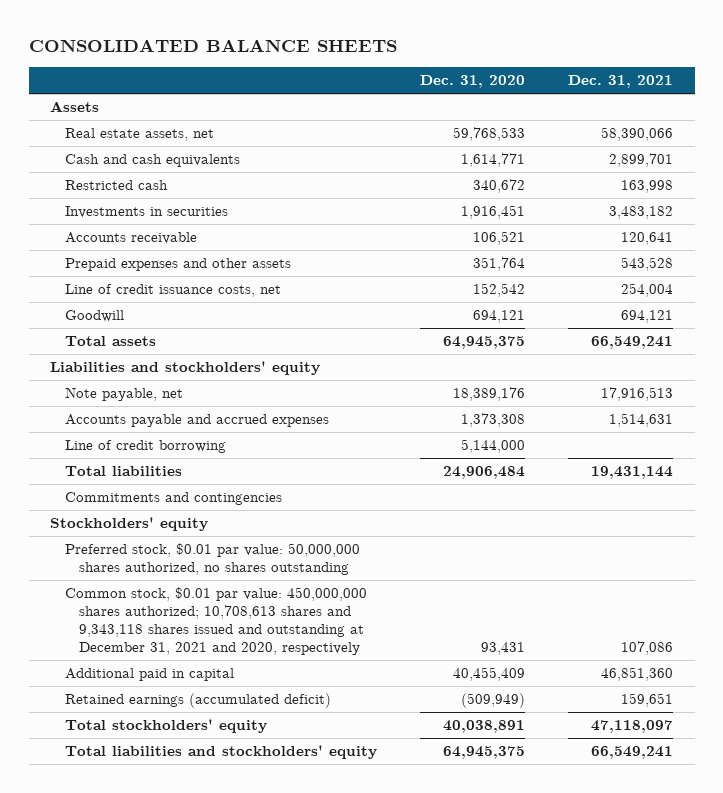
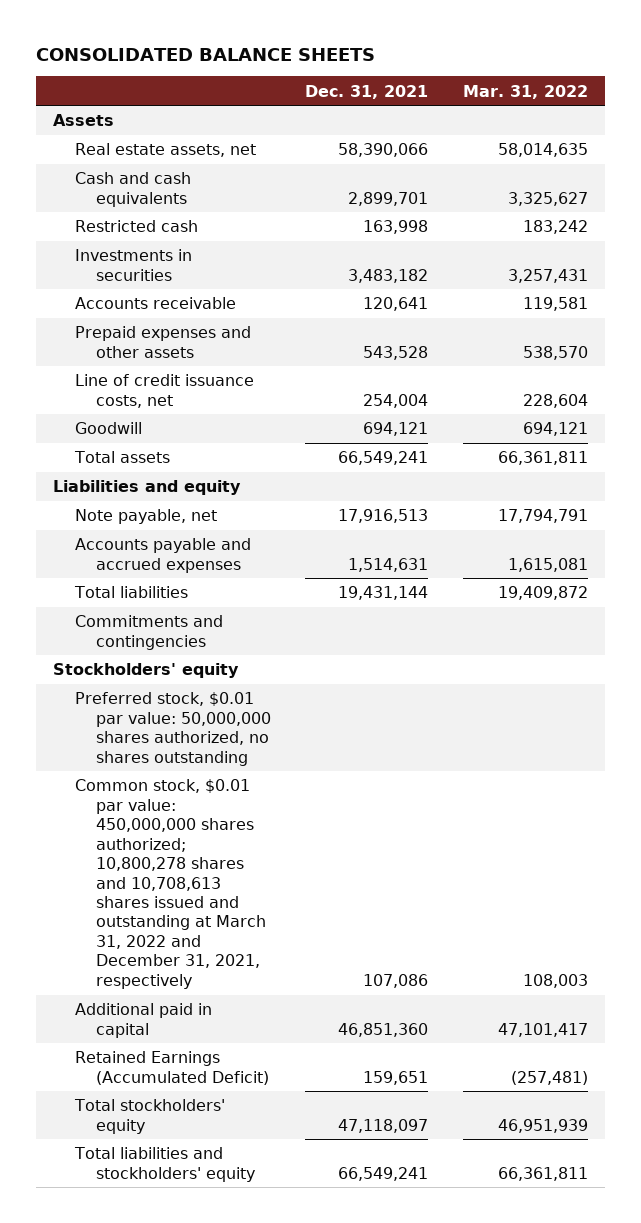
[419,75,525,89] Dec. 31, 2020 -> none
none -> [462,84,588,99] Mar. 31, 2022
[50,361,321,376] Liabilities and stockholders' equity -> [53,480,242,496] Liabilities and equity
[64,440,226,454] Line of credit borrowing -> none
[64,587,367,655] Common stock, $0.01 par value: 450,000,000 shares authorized; 10,708,613 shares and 9,343,118 shares issued and outstanding at December 31, 2021 and 2020, respectively -> [74,779,267,989] Common stock, $0.01 par value: 450,000,000 shares authorized; 10,800,278 shares and 10,708,613 shares issued and outstanding at March 31, 2022 and December 31, 2021, respectively
[64,693,331,709] Retained earnings (accumulated deficit) -> [74,1051,270,1085] Retained Earnings (Accumulated Deficit)

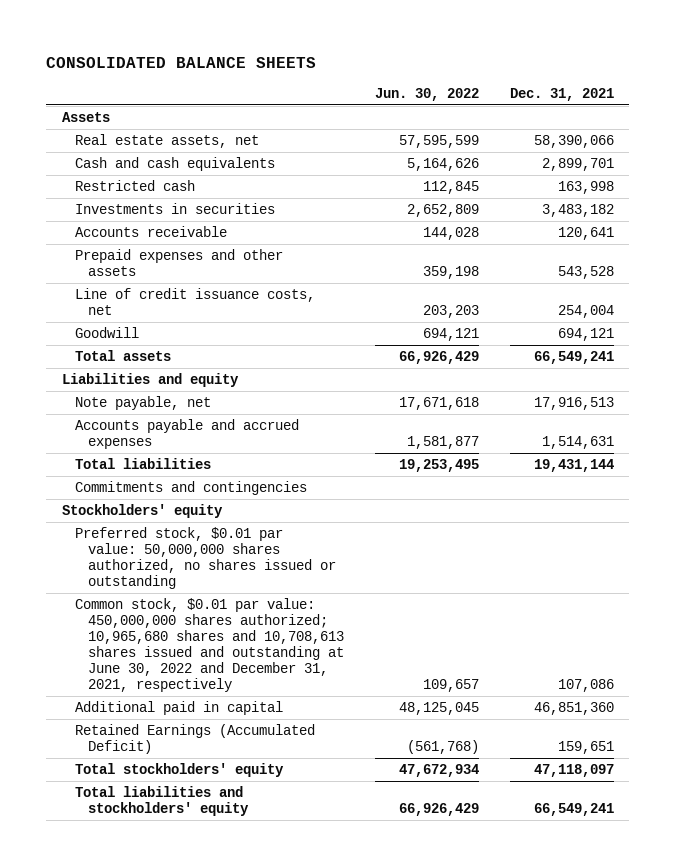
[462,84,588,99] Mar. 31, 2022 -> none
none -> [374,87,479,101] Jun. 30, 2022
[74,692,272,766] Preferred stock, $0.01 par value: 50,000,000 shares authorized, no shares outstanding -> [74,527,336,590] Preferred stock, $0.01 par value: 50,000,000 shares authorized, no shares issued or outstanding
[74,779,267,989] Common stock, $0.01 par value: 450,000,000 shares authorized; 10,800,278 shares and 10,708,613 shares issued and outstanding at March 31, 2022 and December 31, 2021, respectively -> [74,598,344,693] Common stock, $0.01 par value: 450,000,000 shares authorized; 10,965,680 shares and 10,708,613 shares issued and outstanding at June 30, 2022 and December 31, 2021, respectively

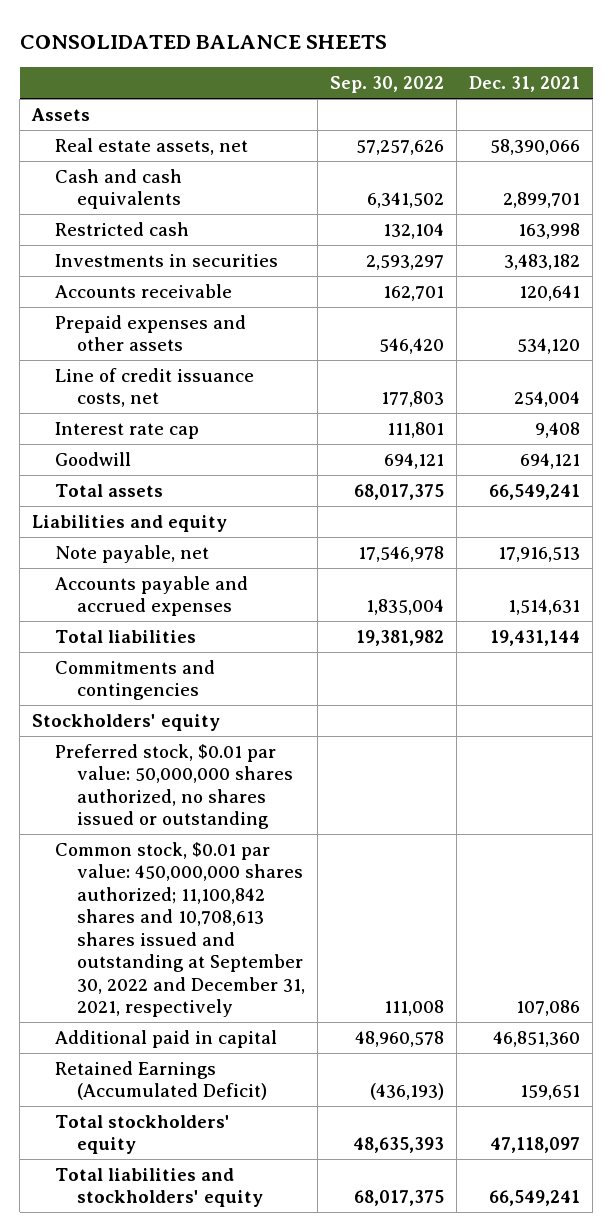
[374,87,479,101] Jun. 30, 2022 -> none
none -> [330,76,445,94] Sep. 30, 2022
[557,266,614,280] 543,528 -> [517,338,581,355] 534,120
none -> [54,421,199,439] Interest rate cap
[74,598,344,693] Common stock, $0.01 par value: 450,000,000 shares authorized; 10,965,680 shares and 10,708,613 shares issued and outstanding at June 30, 2022 and December 31, 2021, respectively -> [54,841,306,1017] Common stock, $0.01 par value: 450,000,000 shares authorized; 11,100,842 shares and 10,708,613 shares issued and outstanding at September 30, 2022 and December 31, 2021, respectively

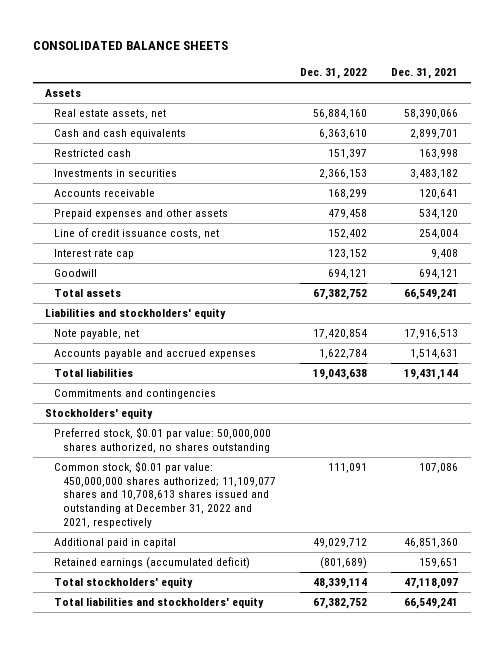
[330,76,445,94] Sep. 30, 2022 -> none
none -> [300,68,368,80] Dec. 31, 2022
[32,514,228,532] Liabilities and equity -> [44,308,226,320] Liabilities and stockholders' equity
[54,743,294,830] Preferred stock, $0.01 par value: 50,000,000 shares authorized, no shares issued or outstanding -> [53,427,271,453] Preferred stock, $0.01 par value: 50,000,000 shares authorized, no shares outstanding
[54,841,306,1017] Common stock, $0.01 par value: 450,000,000 shares authorized; 11,100,842 shares and 10,708,613 shares issued and outstanding at September 30, 2022 and December 31, 2021, respectively -> [53,461,276,528] Common stock, $0.01 par value: 450,000,000 shares authorized; 11,109,077 shares and 10,708,613 shares issued and outstanding at December 31, 2022 and 2021, respectively
[54,1060,268,1101] Retained Earnings (Accumulated Deficit) -> [53,557,250,570] Retained earnings (accumulated deficit)

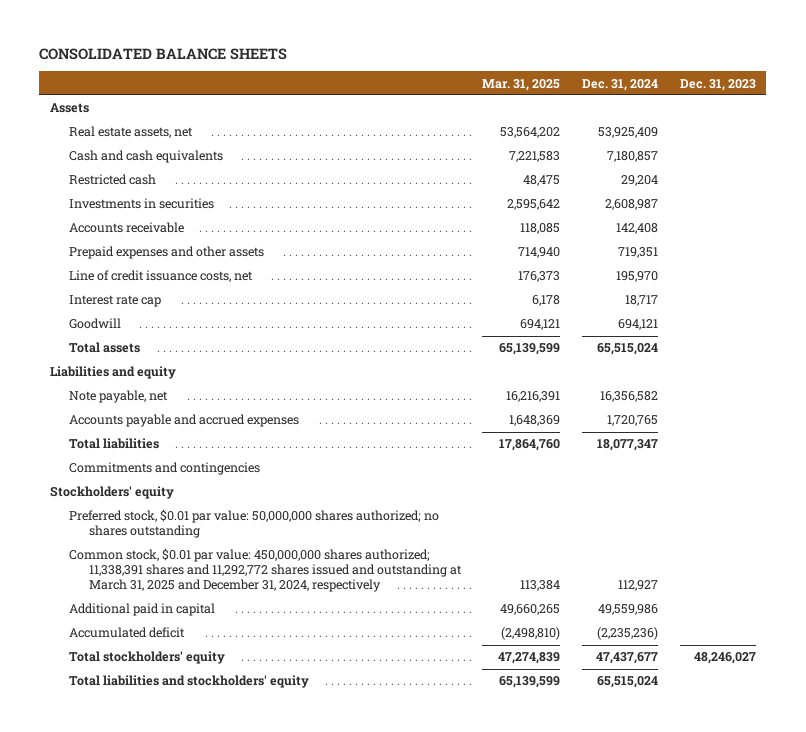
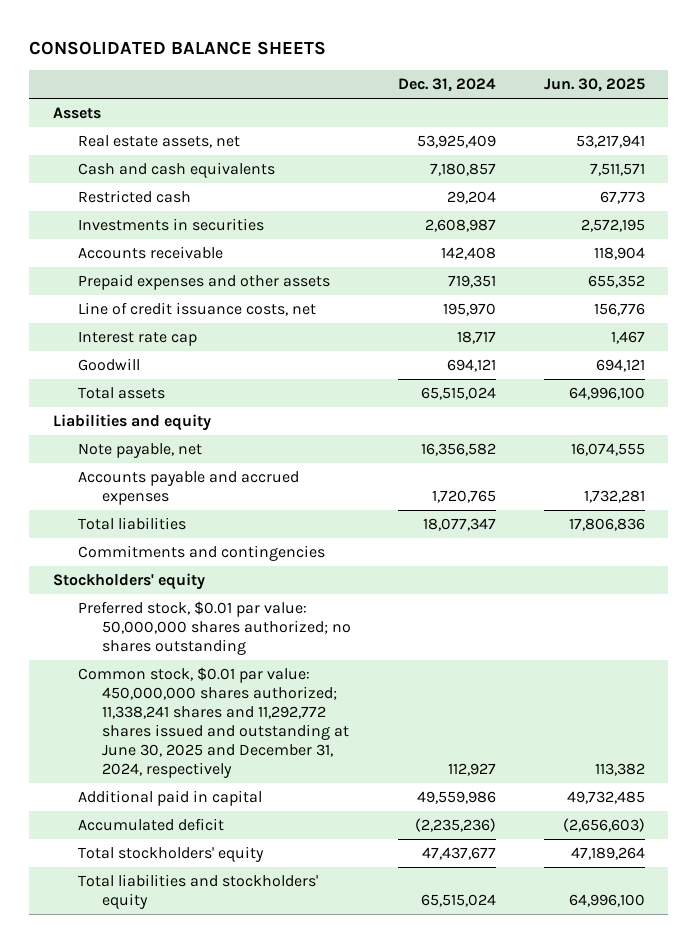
[482,78,561,91] Mar. 31, 2025 -> none
[679,78,756,91] Dec. 31, 2023 -> none
none -> [543,78,645,93] Jun. 30, 2025
[69,548,462,593] Common stock, $0.01 par value: 450,000,000 shares authorized; 11,338,391 shares and 11,292,772 shares issued and outstanding at March 31, 2025 and December 31, 2024, respectively -> [77,667,350,778] Common stock, $0.01 par value: 450,000,000 shares authorized; 11,338,241 shares and 11,292,772 shares issued and outstanding at June 30, 2025 and December 31, 2024, respectively

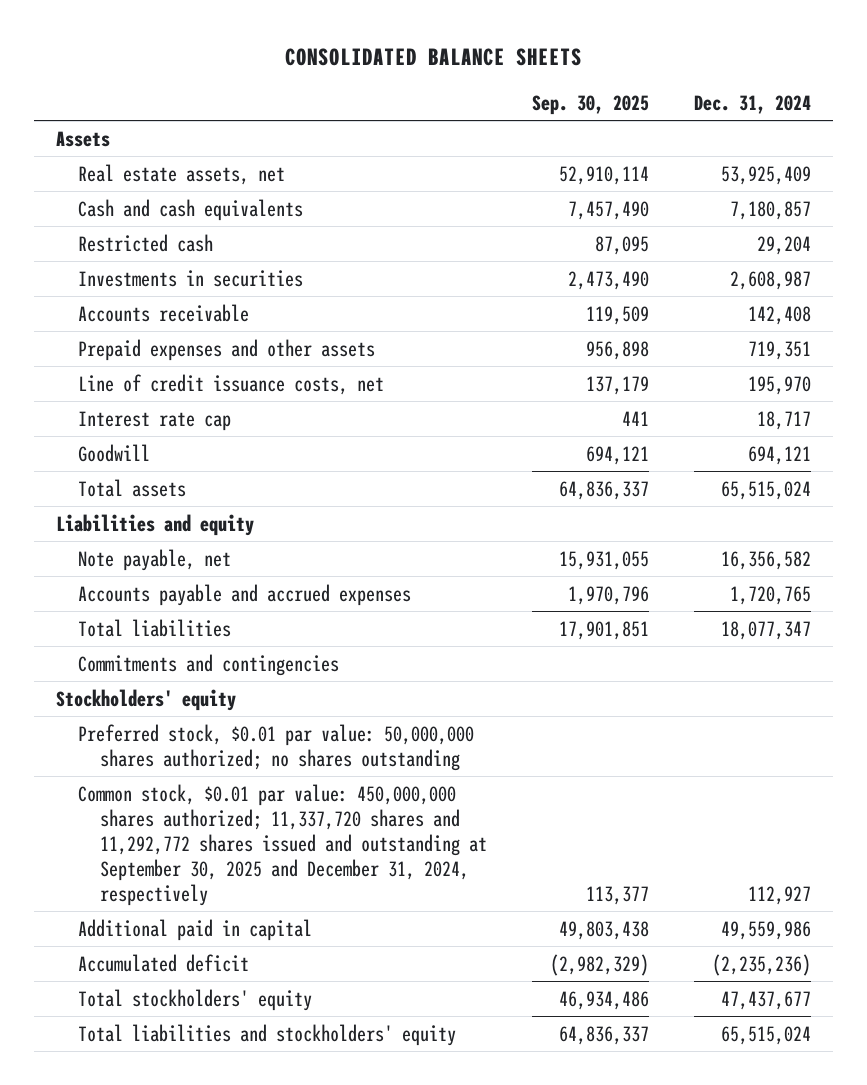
[543,78,645,93] Jun. 30, 2025 -> none
none -> [531,95,649,116] Sep. 30, 2025
[77,667,350,778] Common stock, $0.01 par value: 450,000,000 shares authorized; 11,338,241 shares and 11,292,772 shares issued and outstanding at June 30, 2025 and December 31, 2024, respectively -> [77,783,487,906] Common stock, $0.01 par value: 450,000,000 shares authorized; 11,337,720 shares and 11,292,772 shares issued and outstanding at September 30, 2025 and December 31, 2024, respectively

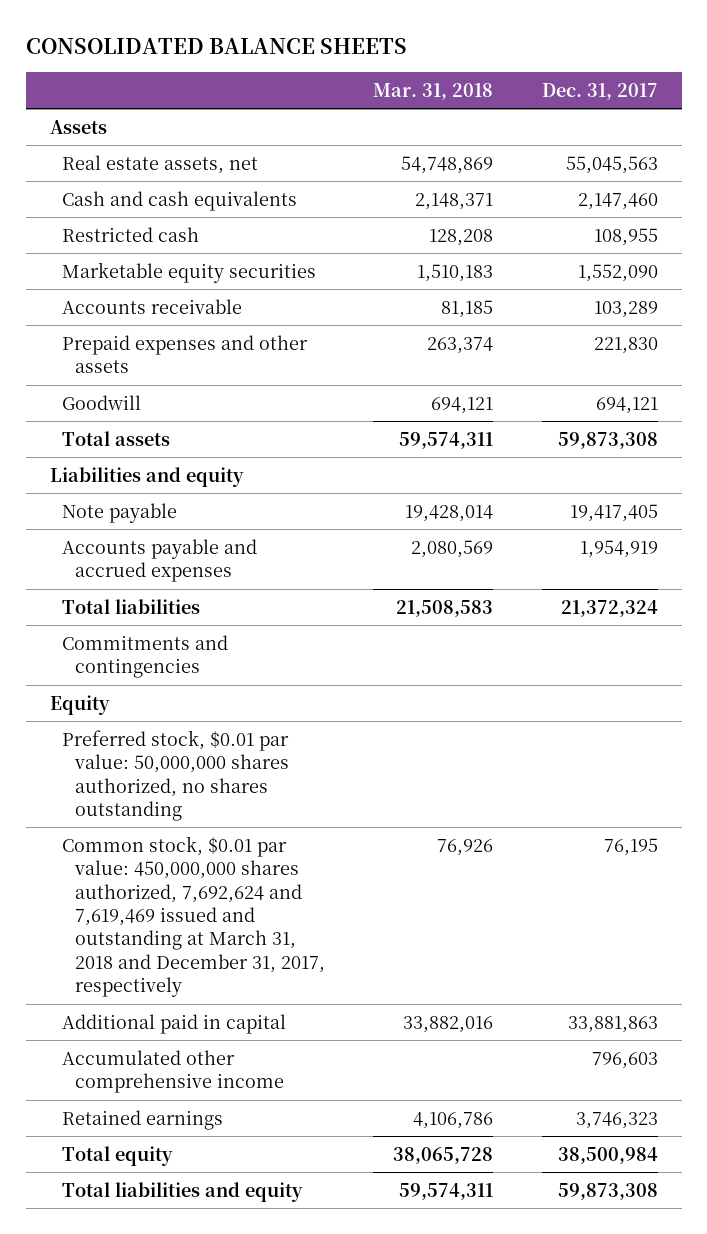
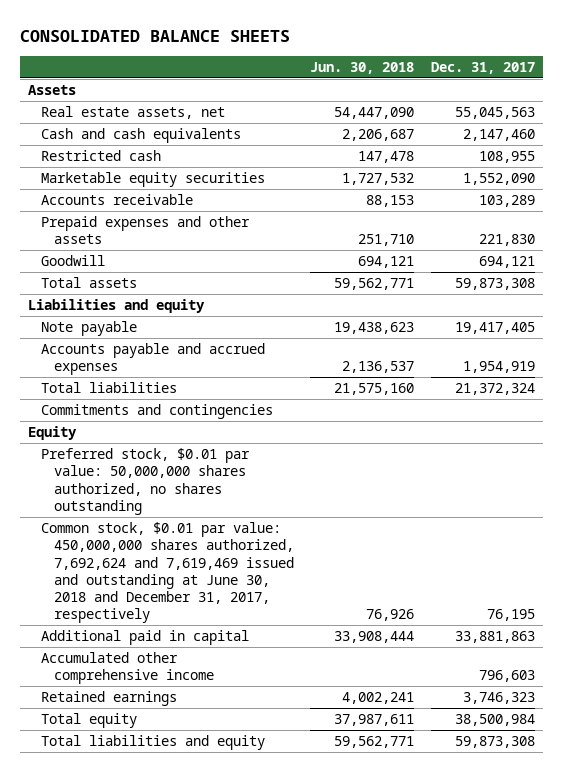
[373,82,494,100] Mar. 31, 2018 -> none
none -> [310,61,415,74] Jun. 30, 2018
[62,835,326,998] Common stock, $0.01 par value: 450,000,000 shares authorized, 7,692,624 and 7,619,469 issued and outstanding at March 31, 2018 and December 31, 2017, respectively -> [40,521,295,624] Common stock, $0.01 par value: 450,000,000 shares authorized, 7,692,624 and 7,619,469 issued and outstanding at June 30, 2018 and December 31, 2017, respectively

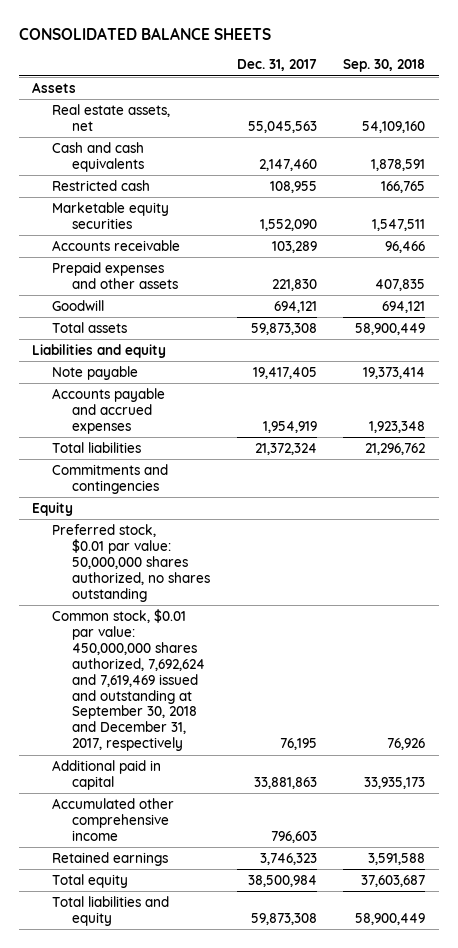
[310,61,415,74] Jun. 30, 2018 -> none
none -> [343,59,426,73] Sep. 30, 2018
[40,521,295,624] Common stock, $0.01 par value: 450,000,000 shares authorized, 7,692,624 and 7,619,469 issued and outstanding at June 30, 2018 and December 31, 2017, respectively -> [52,608,206,752] Common stock, $0.01 par value: 450,000,000 shares authorized, 7,692,624 and 7,619,469 issued and outstanding at September 30, 2018 and December 31, 2017, respectively

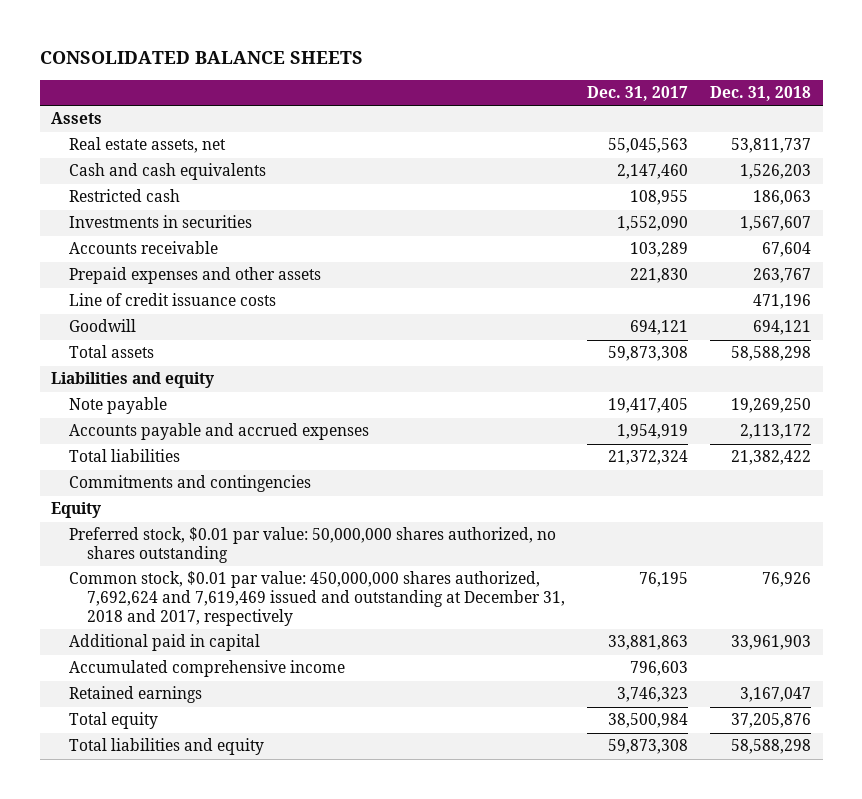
[343,59,426,73] Sep. 30, 2018 -> none
none -> [710,86,812,102] Dec. 31, 2018
[52,201,170,229] Marketable equity securities -> [68,215,252,229] Investments in securities
none -> [68,293,276,307] Line of credit issuance costs
[52,608,206,752] Common stock, $0.01 par value: 450,000,000 shares authorized, 7,692,624 and 7,619,469 issued and outstanding at September 30, 2018 and December 31, 2017, respectively -> [68,571,565,627] Common stock, $0.01 par value: 450,000,000 shares authorized, 7,692,624 and 7,619,469 issued and outstanding at December 31, 2018 and 2017, respectively
[52,797,175,841] Accumulated other comprehensive income -> [68,660,345,678] Accumulated comprehensive income

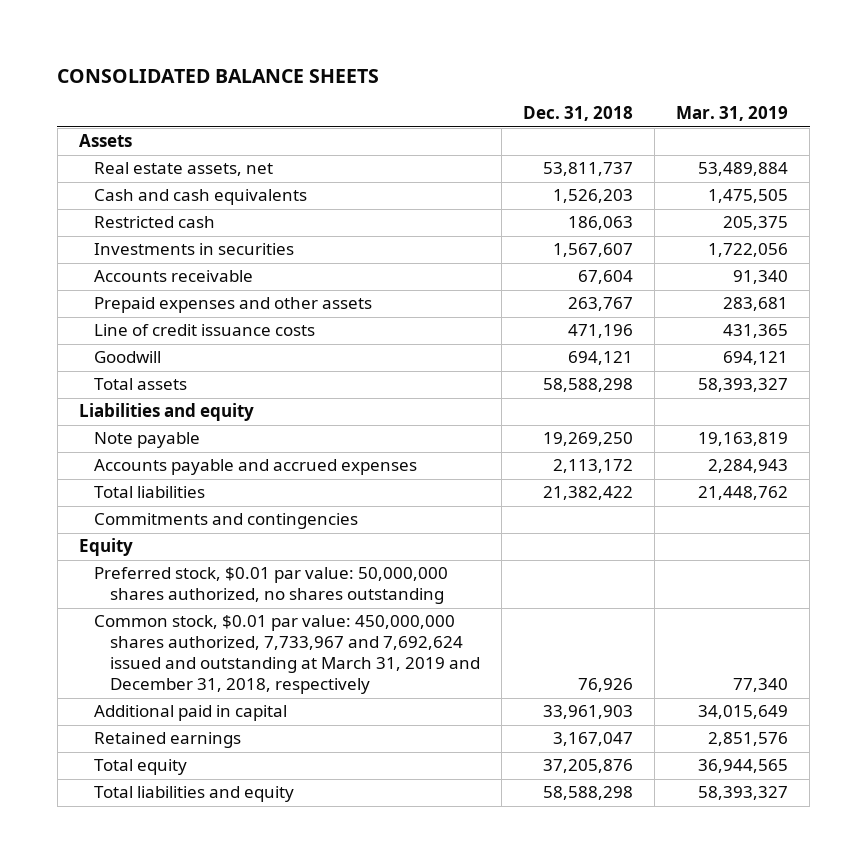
[586,86,688,102] Dec. 31, 2017 -> none
none -> [676,106,789,122] Mar. 31, 2019
[68,571,565,627] Common stock, $0.01 par value: 450,000,000 shares authorized, 7,692,624 and 7,619,469 issued and outstanding at December 31, 2018 and 2017, respectively -> [94,615,481,695] Common stock, $0.01 par value: 450,000,000 shares authorized, 7,733,967 and 7,692,624 issued and outstanding at March 31, 2019 and December 31, 2018, respectively
[68,660,345,678] Accumulated comprehensive income -> none

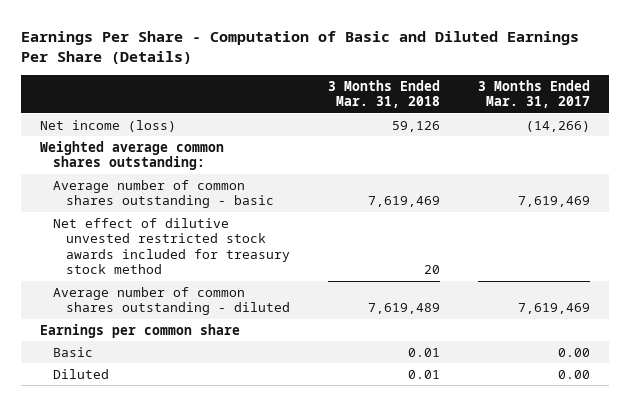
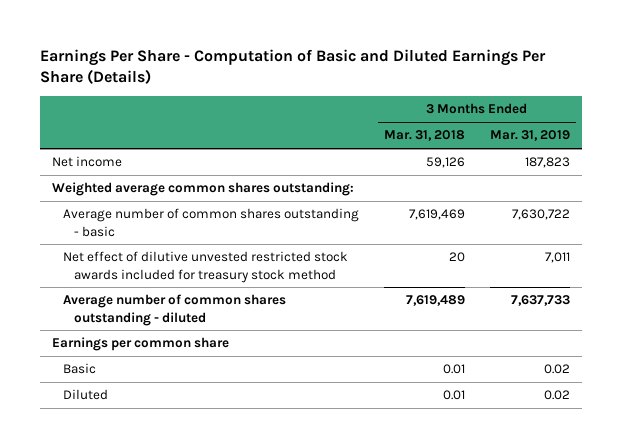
[477,79,590,109] 3 Months Ended Mar. 31, 2017 -> none
none -> [489,130,570,142] Mar. 31, 2019
[40,119,177,132] Net income (loss) -> [52,156,123,168] Net income

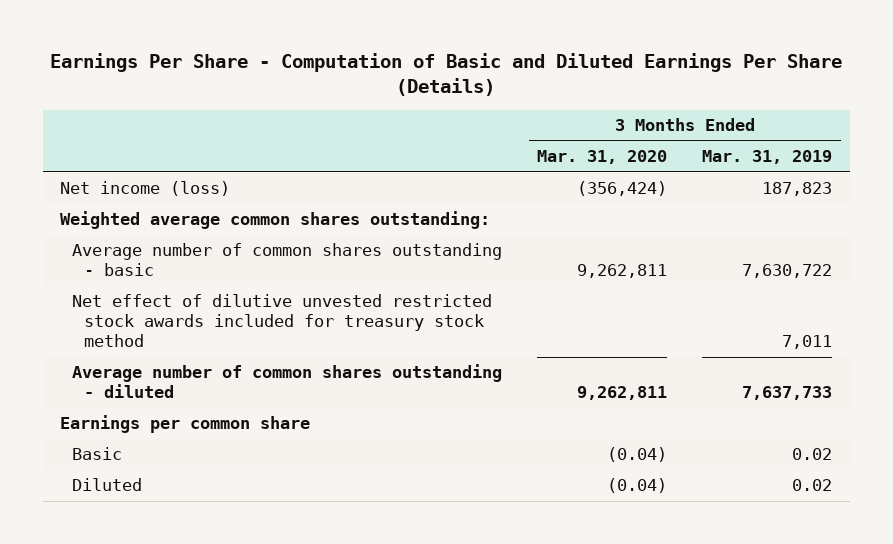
[383,130,465,142] Mar. 31, 2018 -> none
none -> [537,150,668,165] Mar. 31, 2020
[52,156,123,168] Net income -> [60,181,231,197] Net income (loss)

